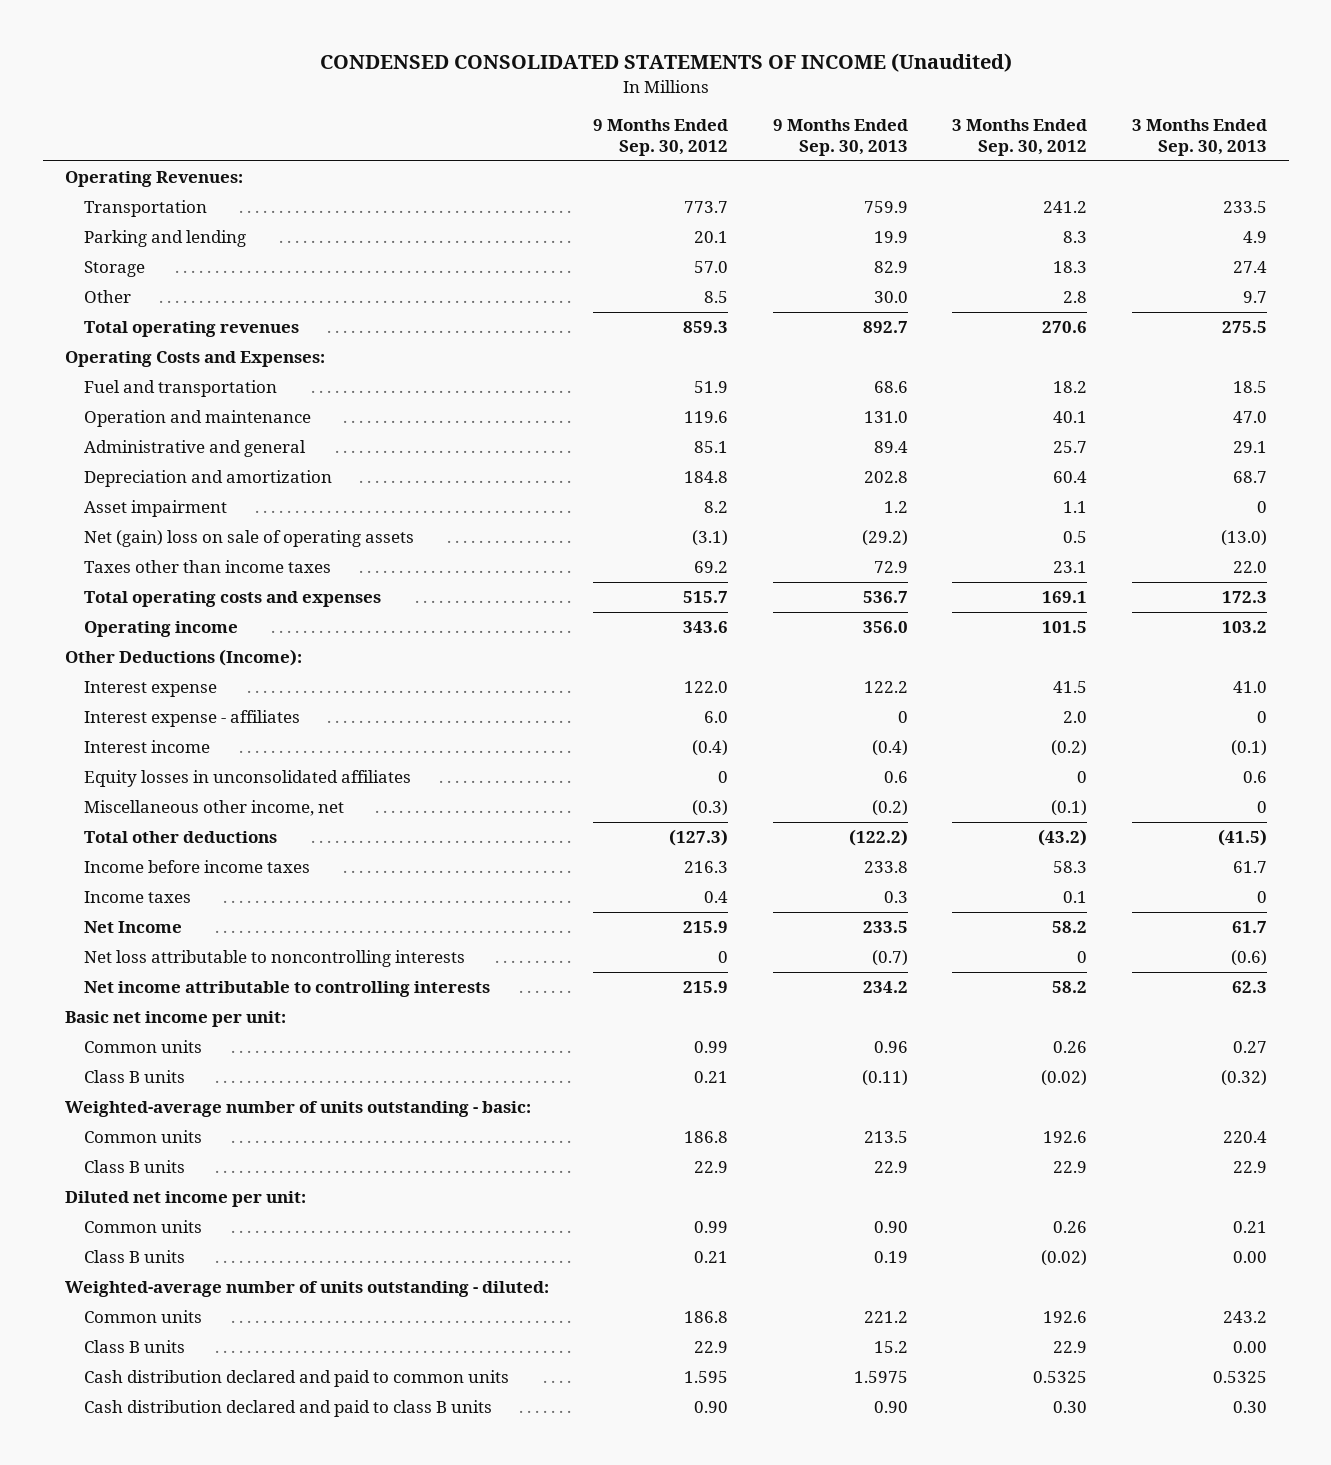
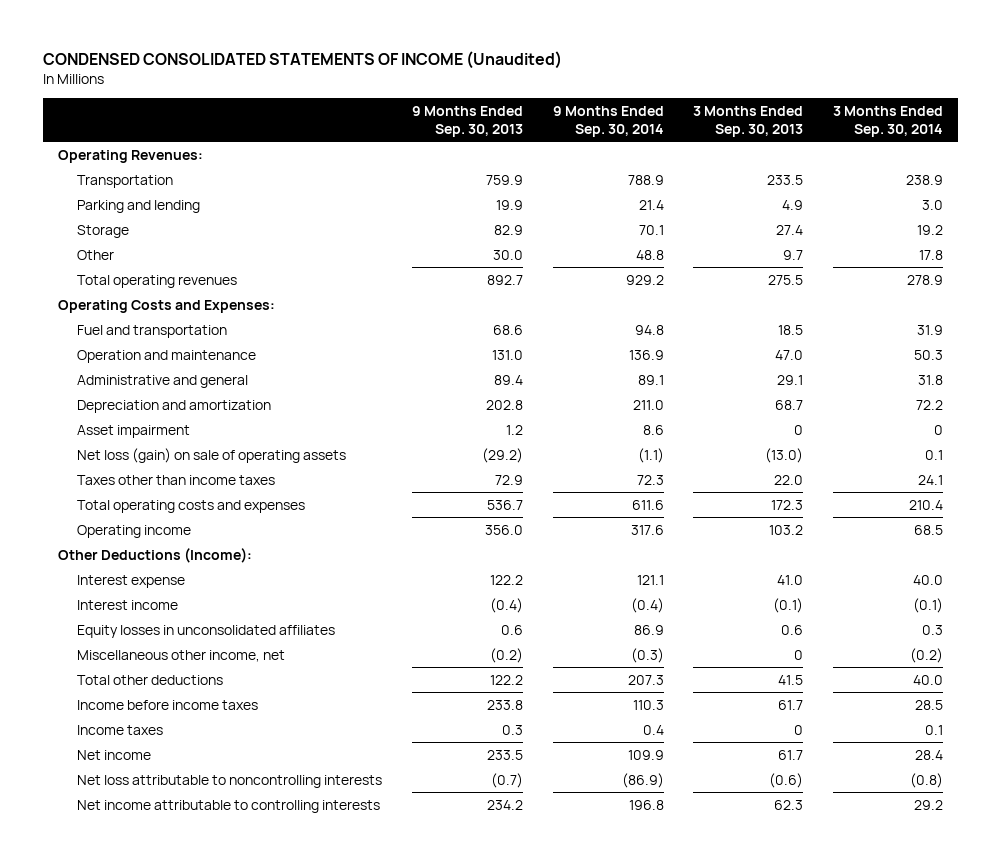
[593,118,729,157] 9 Months Ended Sep. 30, 2012 -> none
[952,118,1088,157] 3 Months Ended Sep. 30, 2012 -> none
none -> [552,105,664,137] 9 Months Ended Sep. 30, 2014
none -> [833,105,944,137] 3 Months Ended Sep. 30, 2014
[84,530,415,548] Net (gain) loss on sale of operating assets -> [76,447,346,463] Net loss (gain) on sale of operating assets
[84,710,301,728] Interest expense - affiliates -> none
[848,829,908,847] (122.2) -> [489,674,523,685] 122.2
[1217,829,1267,847] (41.5) -> [778,674,804,685] 41.5
[84,921,183,934] Net Income -> [76,749,151,760] Net income
[64,1011,286,1028] Basic net income per unit: -> none
[84,1040,203,1054] Common units -> none
[84,1070,186,1084] Class B units -> none
[64,1101,531,1118] Weighted-average number of units outstanding - basic: -> none
[84,1130,203,1144] Common units -> none
[84,1160,186,1174] Class B units -> none
[64,1191,306,1208] Diluted net income per unit: -> none
[84,1220,203,1234] Common units -> none
[84,1250,186,1264] Class B units -> none
[64,1281,549,1298] Weighted-average number of units outstanding - diluted: -> none
[84,1310,203,1324] Common units -> none
[84,1340,186,1354] Class B units -> none
[84,1370,510,1388] Cash distribution declared and paid to common units -> none
[84,1400,493,1418] Cash distribution declared and paid to class B units -> none

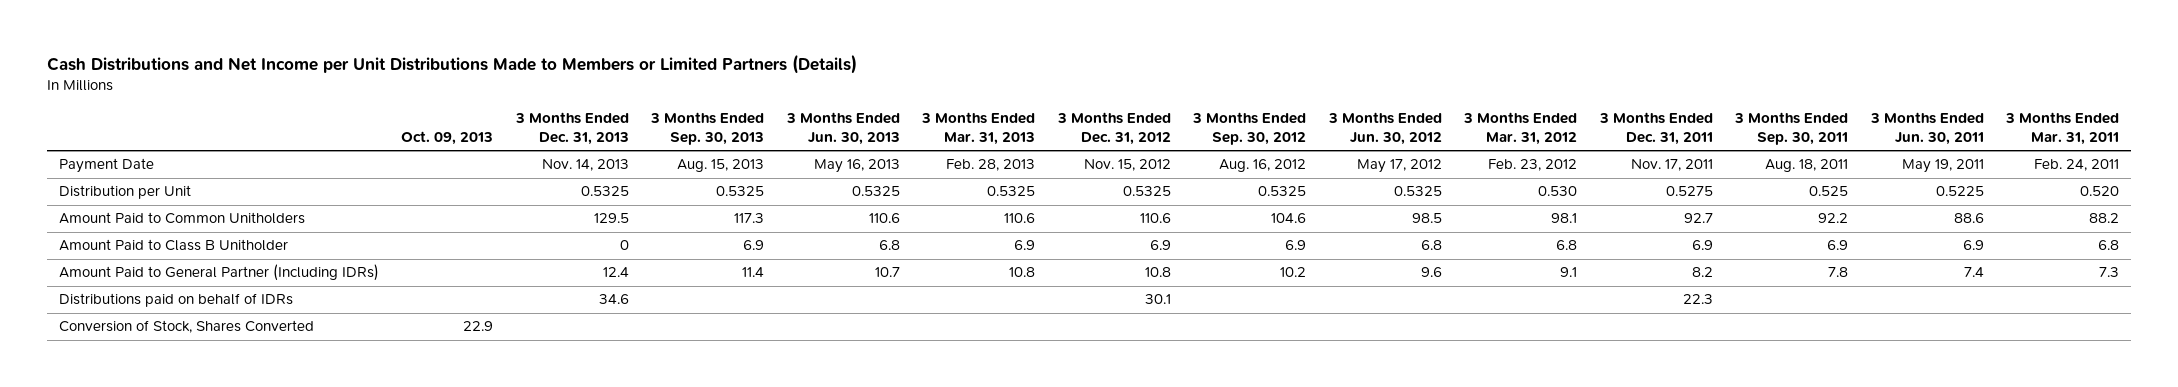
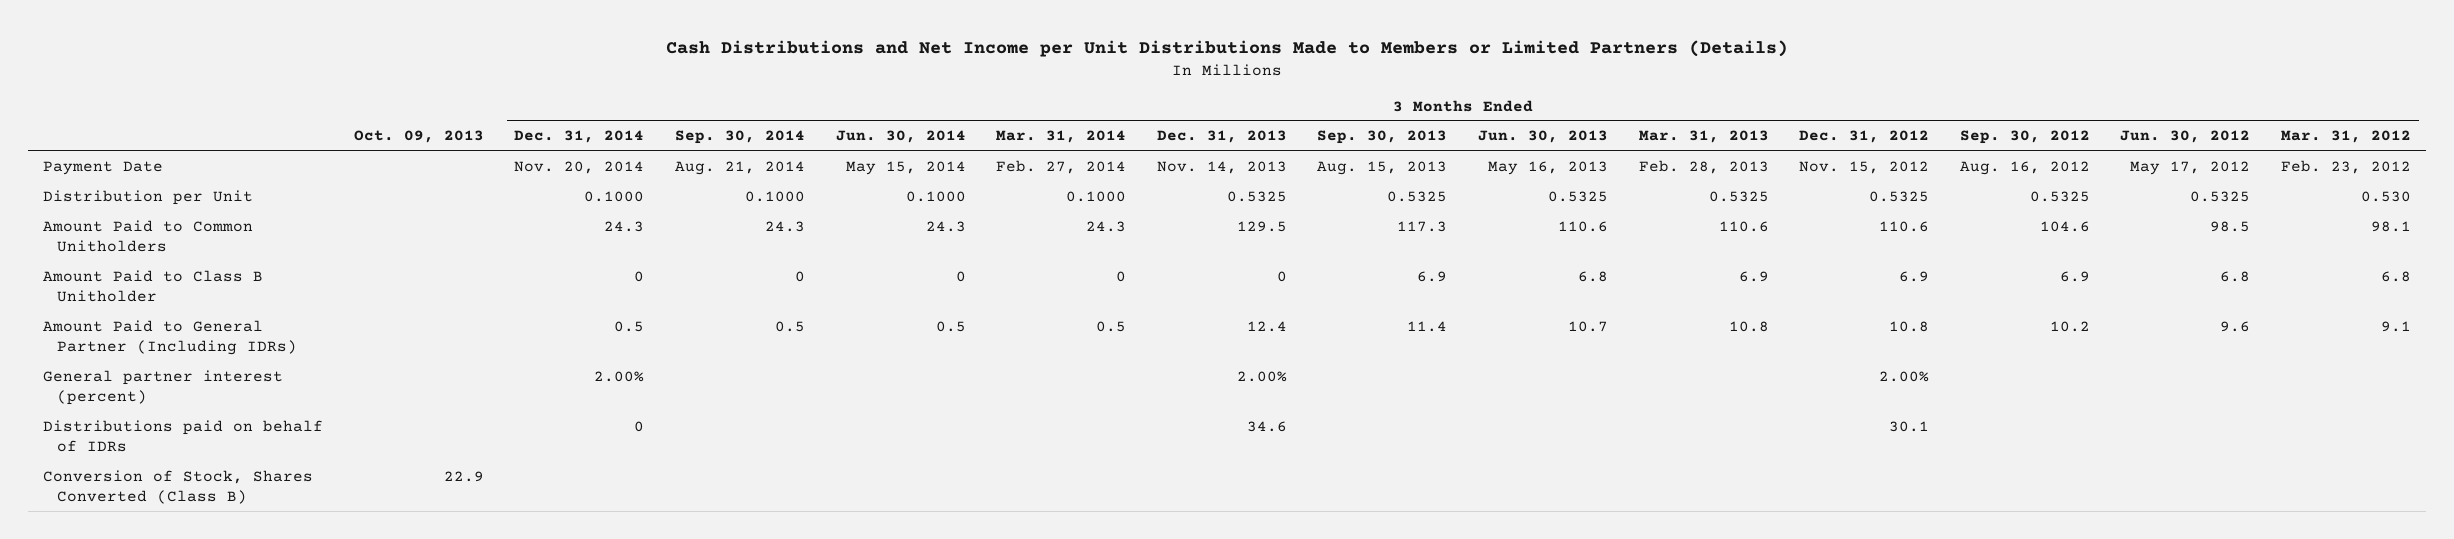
[1598,112,1713,145] 3 Months Ended Dec. 31, 2011 -> none
[1734,112,1849,145] 3 Months Ended Sep. 30, 2011 -> none
[1869,112,1984,145] 3 Months Ended Jun. 30, 2011 -> none
[2005,112,2120,145] 3 Months Ended Mar. 31, 2011 -> none
none -> [514,130,645,144] Dec. 31, 2014
none -> [674,130,805,145] Sep. 30, 2014
none -> [835,130,966,144] Jun. 30, 2014
none -> [996,130,1127,144] Mar. 31, 2014
none -> [43,369,284,406] General partner interest (percent)
[58,320,314,334] Conversion of Stock, Shares Converted -> [43,469,314,505] Conversion of Stock, Shares Converted (Class B)

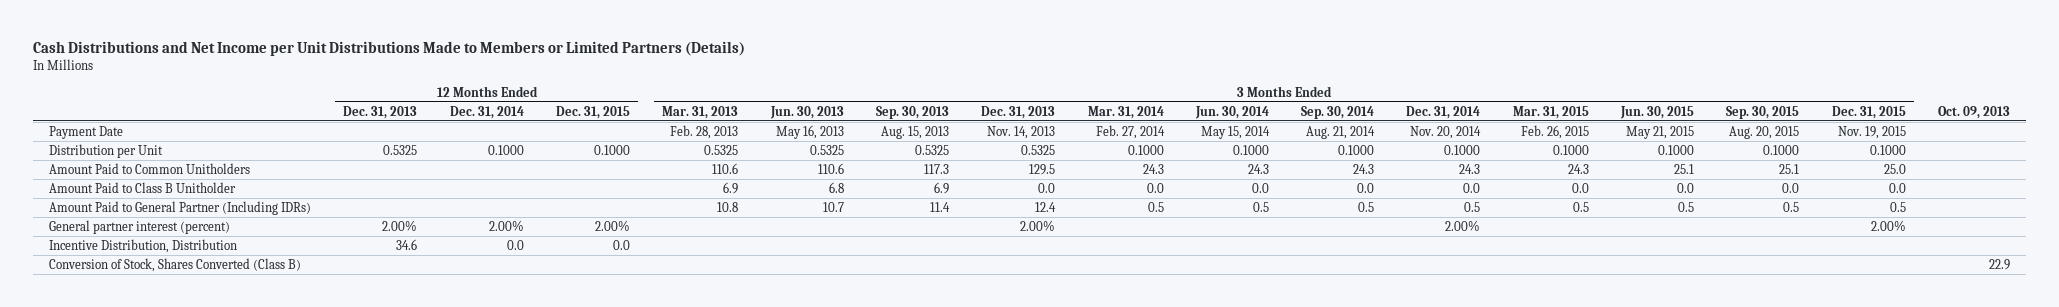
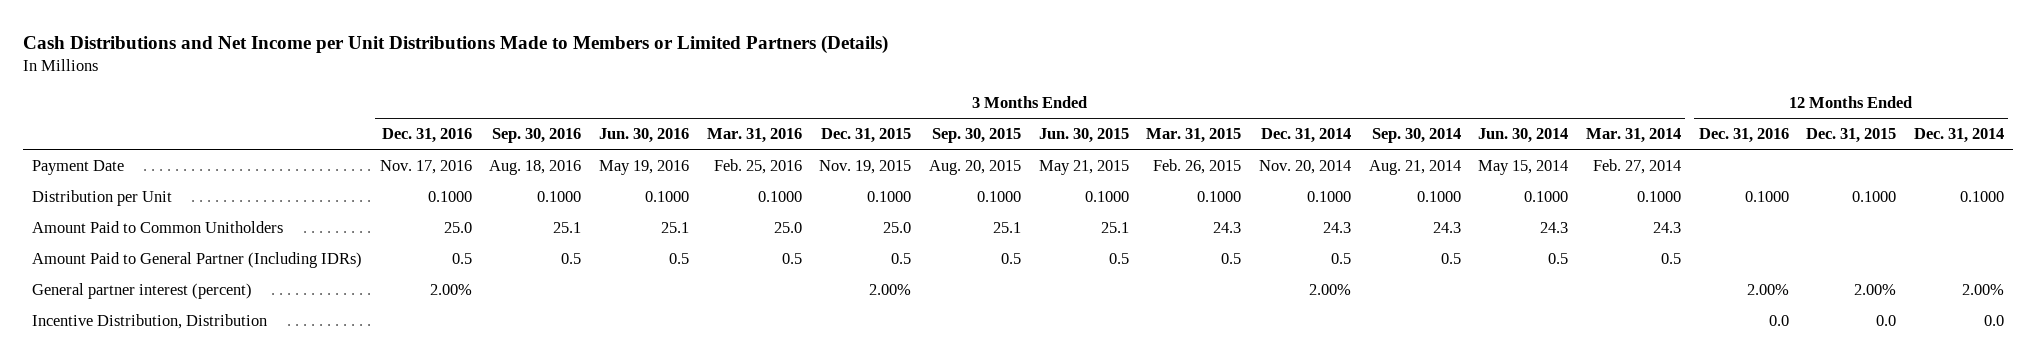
[343,105,418,119] Dec. 31, 2013 -> none
[662,105,739,119] Mar. 31, 2013 -> none
[769,105,844,119] Jun. 30, 2013 -> none
[875,105,949,119] Sep. 30, 2013 -> none
[981,105,1056,119] Dec. 31, 2013 -> none
[1938,105,2011,119] Oct. 09, 2013 -> none
none -> [381,128,472,144] Dec. 31, 2016
none -> [492,128,582,144] Sep. 30, 2016
none -> [598,128,689,144] Jun. 30, 2016
none -> [706,128,802,144] Mar. 31, 2016
none -> [1698,128,1789,144] Dec. 31, 2016
[49,181,237,193] Amount Paid to Class B Unitholder -> none
[49,257,302,272] Conversion of Stock, Shares Converted (Class B) -> none

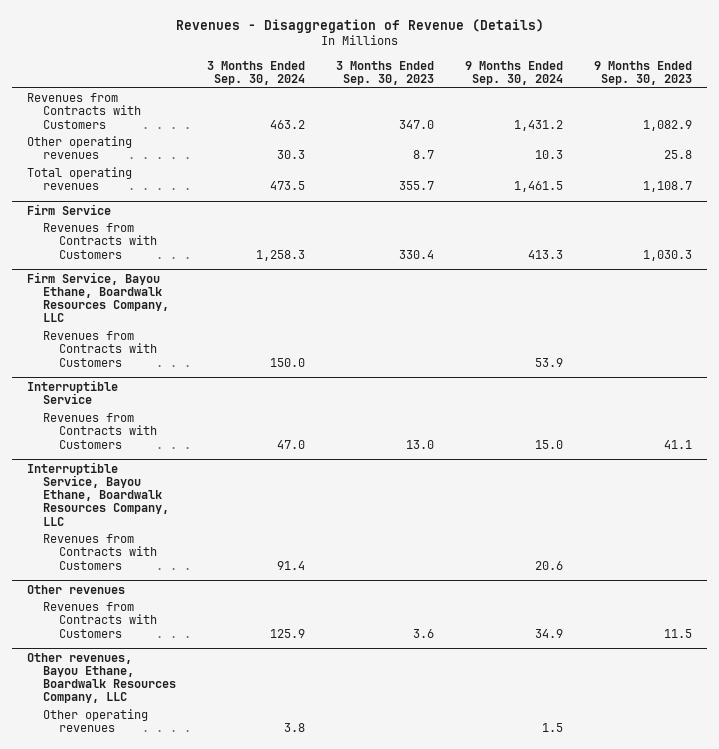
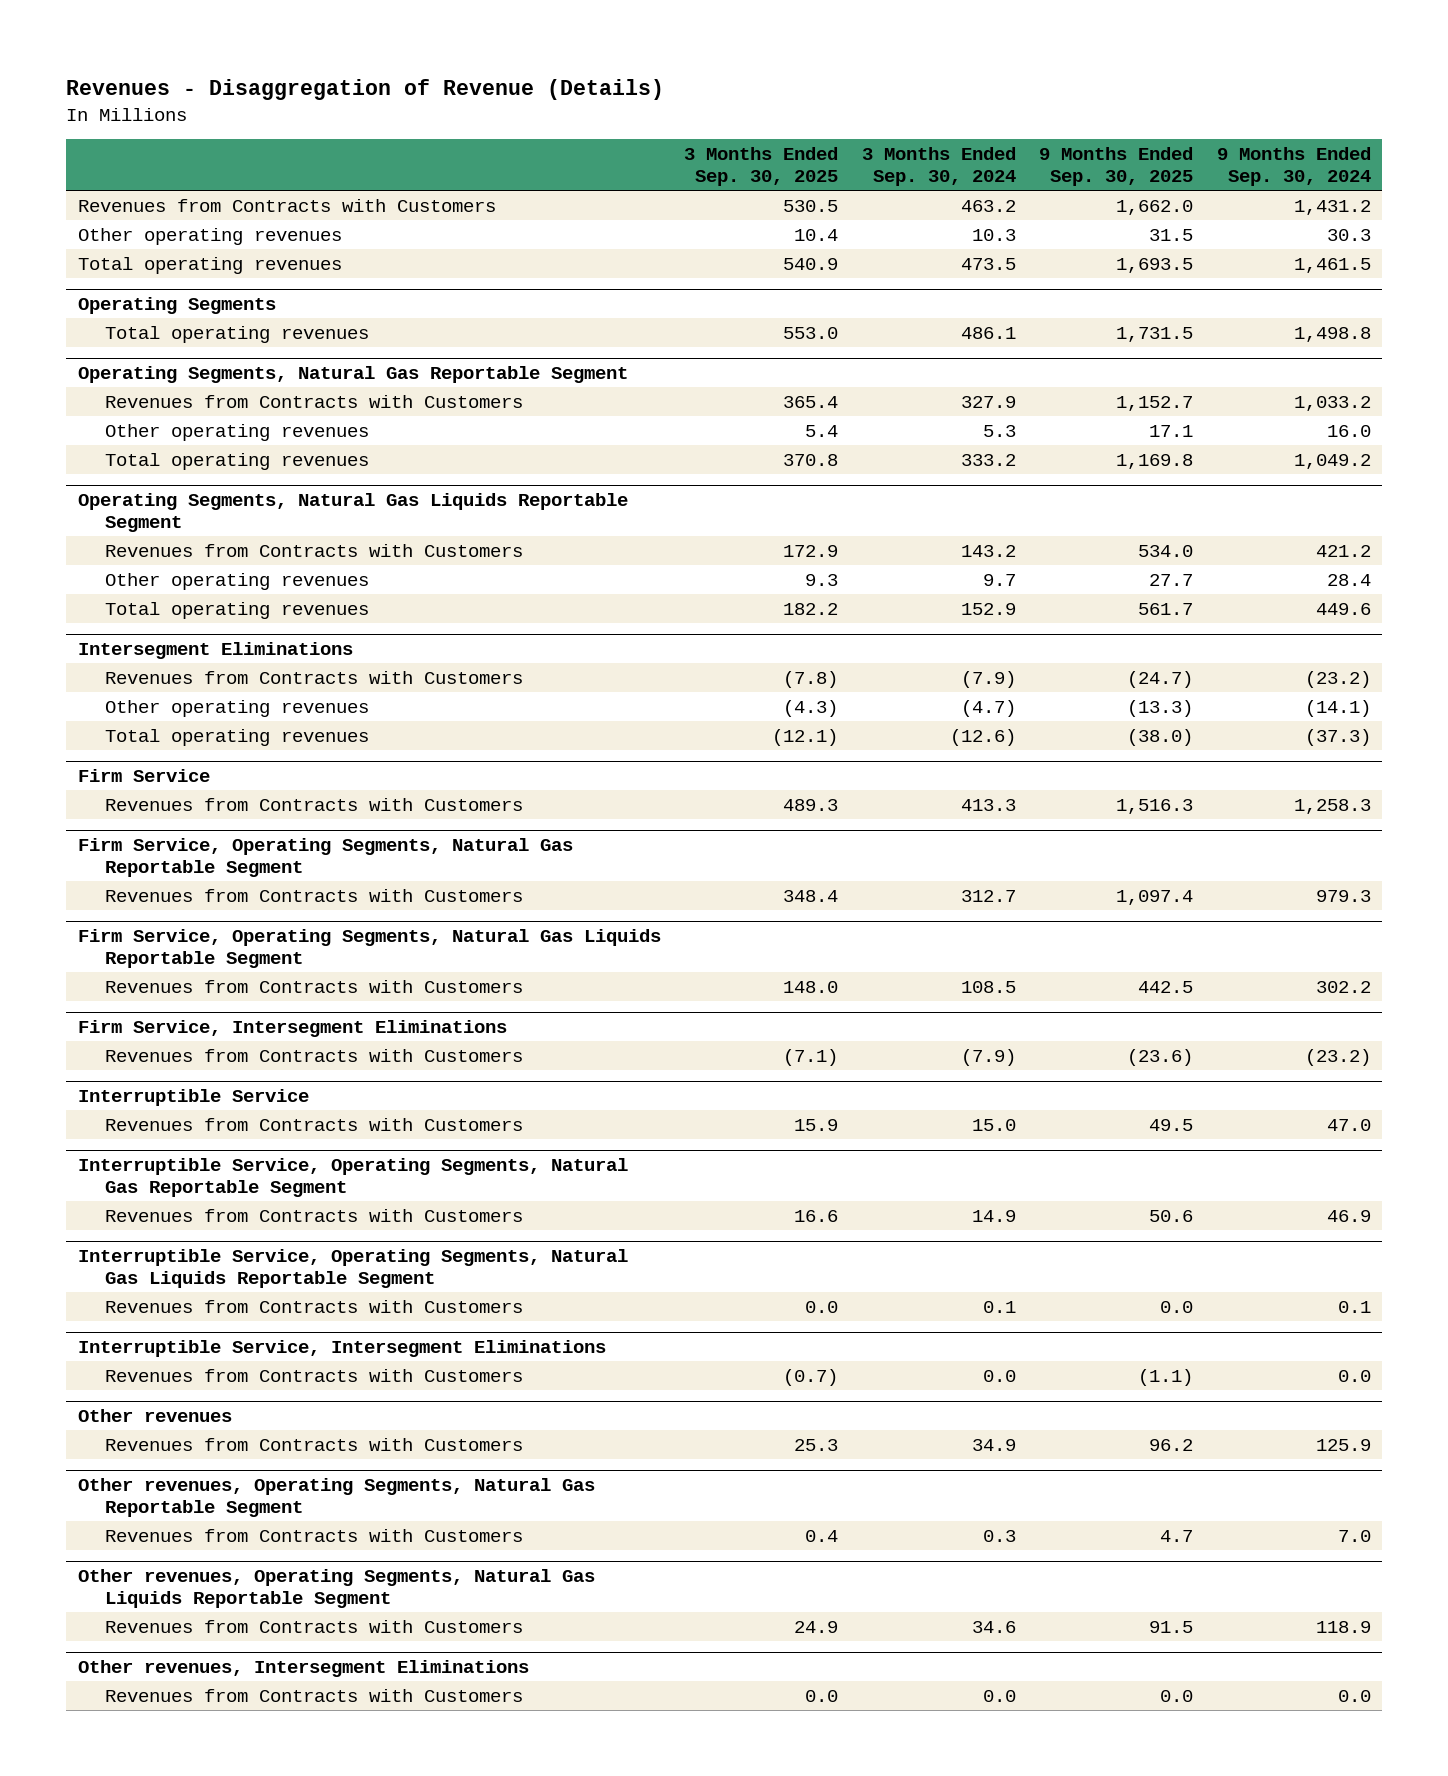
[335,60,434,85] 3 Months Ended Sep. 30, 2023 -> none
[593,60,692,85] 9 Months Ended Sep. 30, 2023 -> none
none -> [684,146,839,186] 3 Months Ended Sep. 30, 2025
none -> [1039,146,1194,186] 9 Months Ended Sep. 30, 2025
[276,150,305,160] 30.3 -> [971,228,1016,241] 10.3
[534,150,563,160] 10.3 -> [1326,228,1371,241] 30.3
none -> [77,296,276,314] Operating Segments
none -> [105,325,370,343] Total operating revenues
none -> [77,365,628,383] Operating Segments, Natural Gas Reportable Segment
none -> [105,394,524,408] Revenues from Contracts with Customers
none -> [105,423,370,441] Other operating revenues
none -> [105,452,370,470] Total operating revenues
none -> [77,492,628,532] Operating Segments, Natural Gas Liquids Reportable Segment
none -> [105,543,524,557] Revenues from Contracts with Customers
none -> [105,572,370,590] Other operating revenues
none -> [105,601,370,619] Total operating revenues
none -> [77,641,353,659] Intersegment Eliminations
none -> [105,670,524,684] Revenues from Contracts with Customers
none -> [105,699,370,717] Other operating revenues
none -> [105,728,370,746] Total operating revenues
[27,271,170,323] Firm Service, Bayou Ethane, Boardwalk Resources Company, LLC -> none
[255,249,305,261] 1,258.3 -> [960,798,1016,811] 413.3
[527,249,563,259] 413.3 -> [1293,798,1371,814] 1,258.3
none -> [77,837,573,877] Firm Service, Operating Segments, Natural Gas Reportable Segment
[269,357,305,367] 150.0 -> [960,889,1016,902] 312.7
[534,357,563,367] 53.9 -> [1315,889,1371,902] 979.3
none -> [77,928,661,968] Firm Service, Operating Segments, Natural Gas Liquids Reportable Segment
none -> [105,979,524,993] Revenues from Contracts with Customers
none -> [77,1019,507,1037] Firm Service, Intersegment Eliminations
none -> [105,1048,524,1062] Revenues from Contracts with Customers
[27,461,170,526] Interruptible Service, Bayou Ethane, Boardwalk Resources Company, LLC -> none
[276,439,305,449] 47.0 -> [971,1118,1016,1131] 15.0
[534,439,563,449] 15.0 -> [1326,1118,1371,1131] 47.0
none -> [77,1157,628,1197] Interruptible Service, Operating Segments, Natural Gas Reportable Segment
[276,560,305,570] 91.4 -> [971,1209,1016,1222] 14.9
[534,560,563,570] 20.6 -> [1326,1209,1371,1222] 46.9
none -> [77,1248,628,1288] Interruptible Service, Operating Segments, Natural Gas Liquids Reportable Segment
none -> [105,1299,524,1313] Revenues from Contracts with Customers
none -> [77,1339,606,1357] Interruptible Service, Intersegment Eliminations
none -> [105,1368,524,1382] Revenues from Contracts with Customers
[27,652,177,704] Other revenues, Bayou Ethane, Boardwalk Resources Company, LLC -> none
[43,709,149,733] Other operating revenues -> none
[269,628,305,638] 125.9 -> [971,1438,1016,1451] 34.9
[534,628,563,638] 34.9 -> [1315,1438,1371,1451] 125.9
none -> [77,1477,595,1517] Other revenues, Operating Segments, Natural Gas Reportable Segment
none -> [105,1528,524,1542] Revenues from Contracts with Customers
none -> [77,1568,595,1608] Other revenues, Operating Segments, Natural Gas Liquids Reportable Segment
none -> [105,1619,524,1633] Revenues from Contracts with Customers
none -> [77,1659,529,1677] Other revenues, Intersegment Eliminations
none -> [105,1688,524,1702] Revenues from Contracts with Customers

